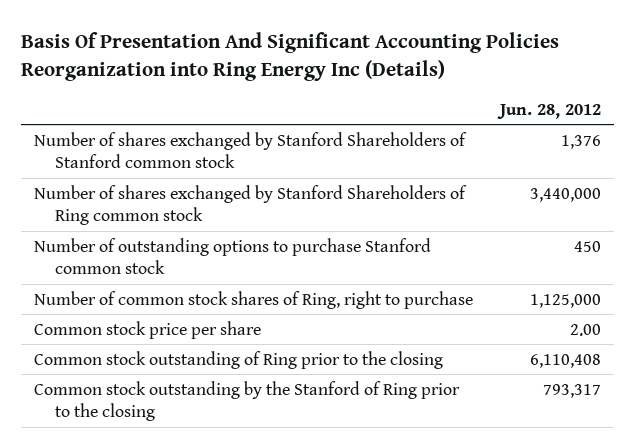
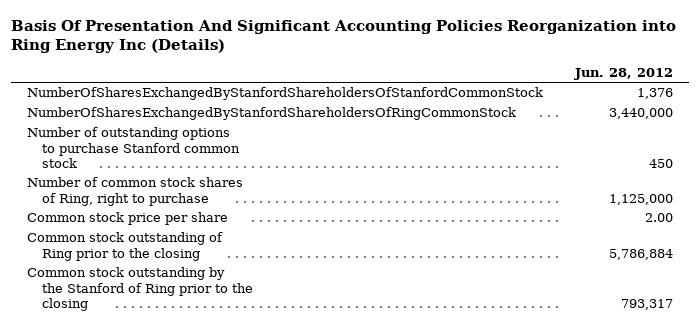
[34,131,468,169] Number of shares exchanged by Stanford Shareholders of Stanford common stock -> [26,87,543,101] NumberOfSharesExchangedByStanfordShareholdersOfStanfordCommonStock
[34,184,468,226] Number of shares exchanged by Stanford Shareholders of Ring common stock -> [26,107,516,121] NumberOfSharesExchangedByStanfordShareholdersOfRingCommonStock
[529,353,601,368] 6,110,408 -> [608,248,673,260] 5,786,884

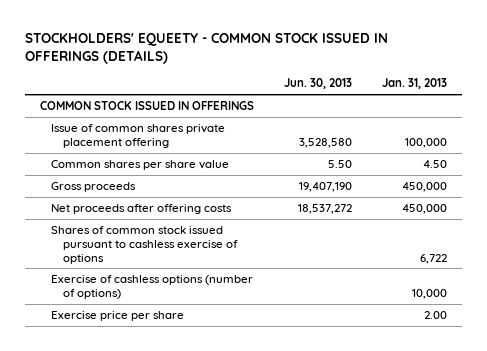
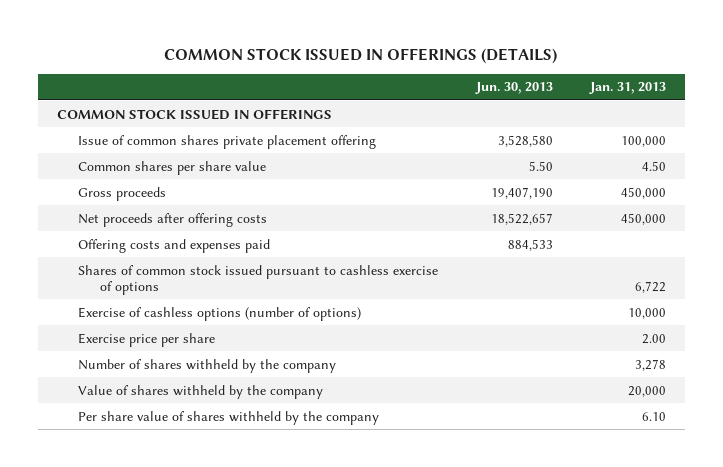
[24,32,388,64] STOCKHOLDERS' EQUEETY - COMMON STOCK ISSUED IN OFFERINGS (DETAILS) -> [164,47,558,64] COMMON STOCK ISSUED IN OFFERINGS (DETAILS)
[297,203,352,214] 18,537,272 -> [490,212,553,225] 18,522,657
none -> [78,238,271,253] Offering costs and expenses paid
none -> [78,358,337,373] Number of shares withheld by the company
none -> [78,384,324,399] Value of shares withheld by the company
none -> [78,410,380,425] Per share value of shares withheld by the company

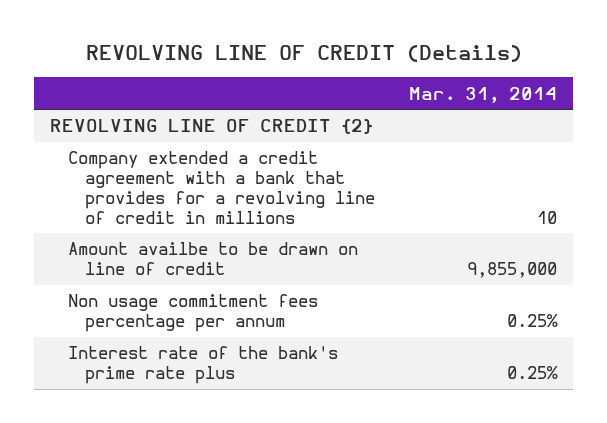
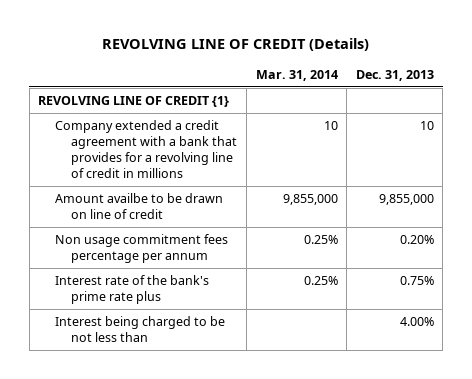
none -> [355,69,434,81] Dec. 31, 2013
[50,119,374,135] REVOLVING LINE OF CREDIT {2} -> [38,96,230,108] REVOLVING LINE OF CREDIT {1}
none -> [54,316,225,343] Interest being charged to be not less than

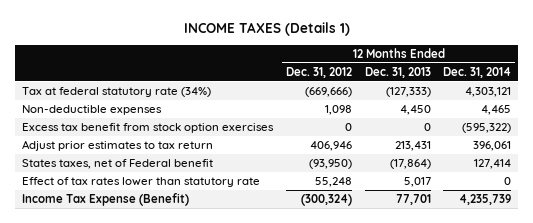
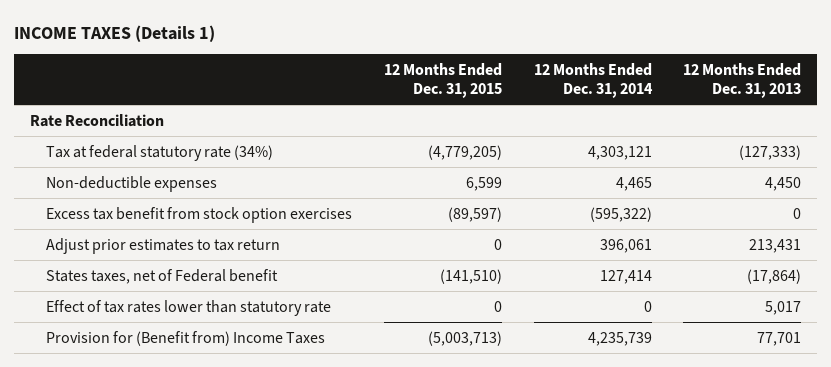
[285,66,352,78] Dec. 31, 2012 -> none
none -> [383,63,502,99] 12 Months Ended Dec. 31, 2015
none -> [29,113,164,127] Rate Reconciliation
[21,193,189,207] Income Tax Expense (Benefit) -> [46,330,326,346] Provision for (Benefit from) Income Taxes

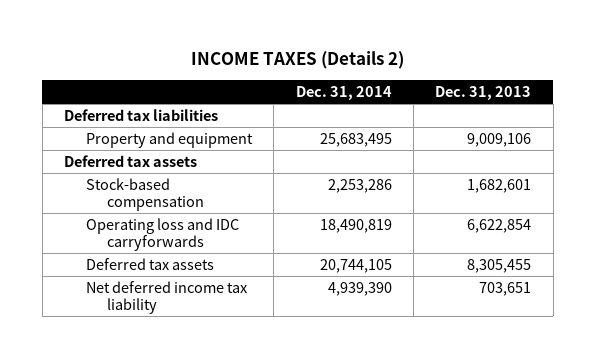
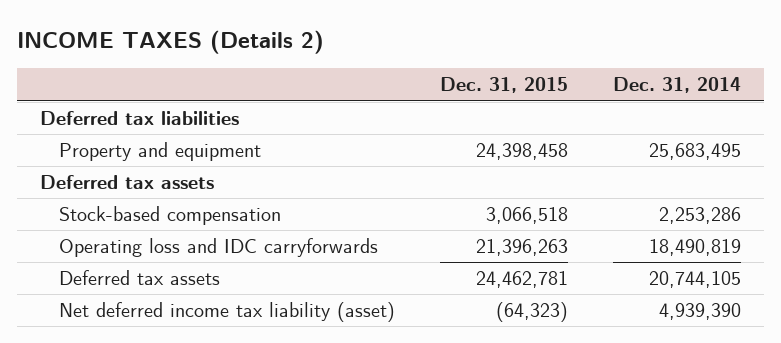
[435,86,532,101] Dec. 31, 2013 -> none
none -> [440,77,569,94] Dec. 31, 2015
[85,281,247,315] Net deferred income tax liability -> [58,302,395,323] Net deferred income tax liability (asset)

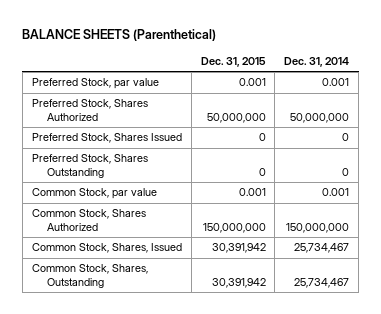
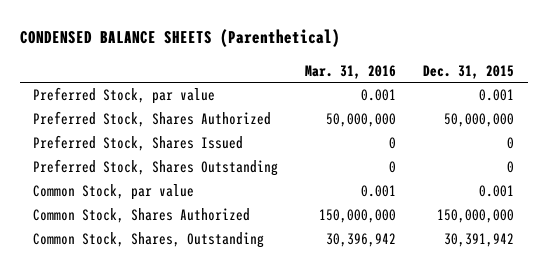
[22,29,217,42] BALANCE SHEETS (Parenthetical) -> [19,29,340,48] CONDENSED BALANCE SHEETS (Parenthetical)
[284,56,350,67] Dec. 31, 2014 -> none
none -> [305,64,397,79] Mar. 31, 2016
[31,243,182,254] Common Stock, Shares, Issued -> none

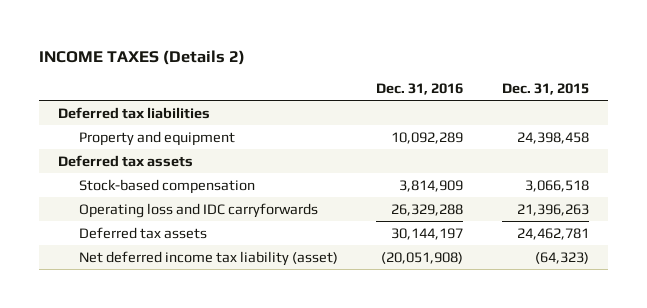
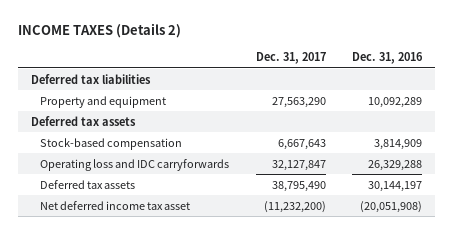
[501,82,589,95] Dec. 31, 2015 -> none
none -> [255,52,326,65] Dec. 31, 2017
[78,250,338,266] Net deferred income tax liability (asset) -> [40,200,191,210] Net deferred income tax asset

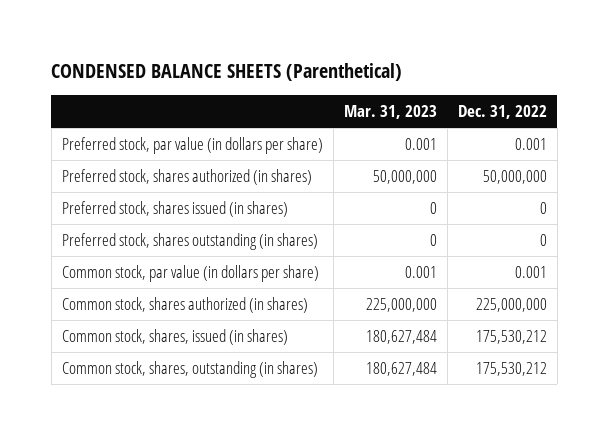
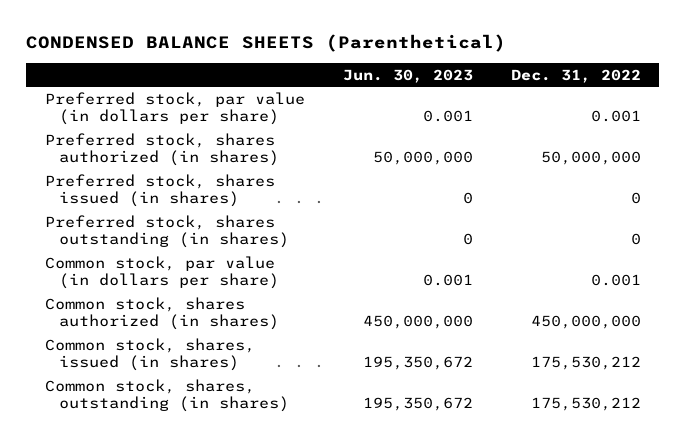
[343,105,437,120] Mar. 31, 2023 -> none
none -> [342,68,473,83] Jun. 30, 2023
[475,298,547,313] 225,000,000 -> [530,315,641,330] 450,000,000

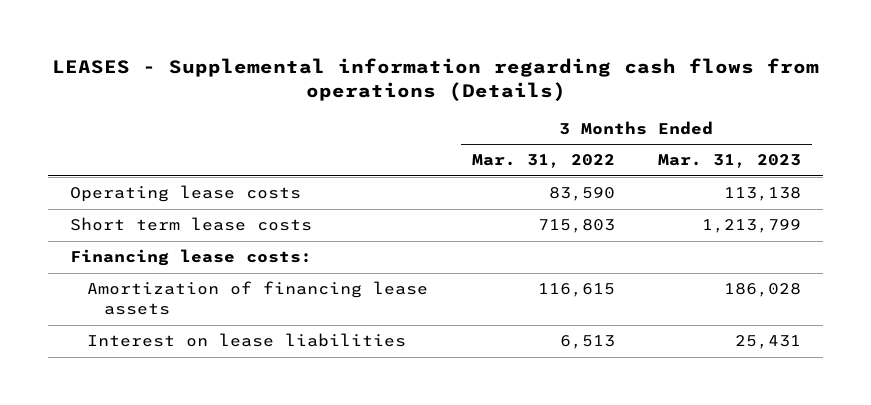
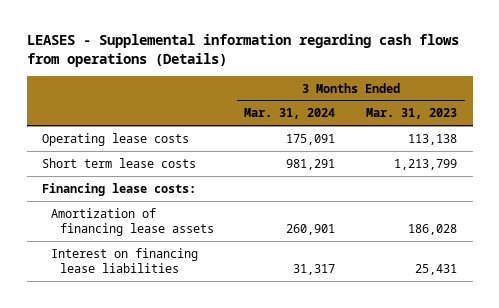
[471,154,615,169] Mar. 31, 2022 -> none
none -> [244,108,336,120] Mar. 31, 2024
[87,333,407,348] Interest on lease liabilities -> [50,247,198,274] Interest on financing lease liabilities

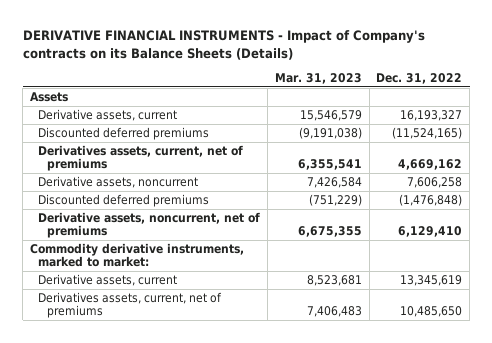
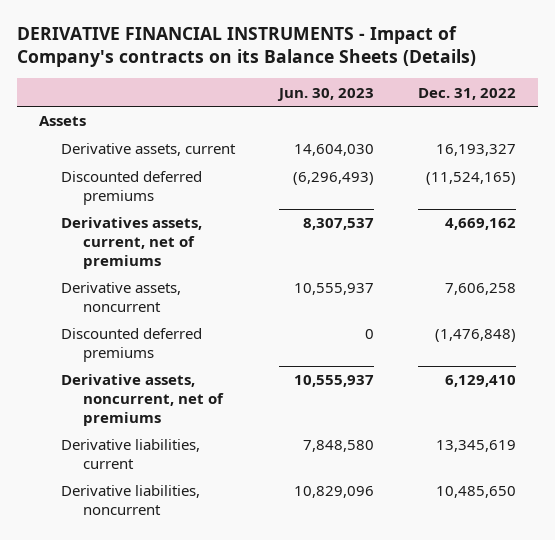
[274,72,362,84] Mar. 31, 2023 -> none
none -> [277,87,375,101] Jun. 30, 2023
[29,243,244,268] Commodity derivative instruments, marked to market: -> none
[38,274,178,287] Derivative assets, current -> [61,439,201,469] Derivative liabilities, current
[38,292,223,319] Derivatives assets, current, net of premiums -> [61,485,201,515] Derivative liabilities, noncurrent

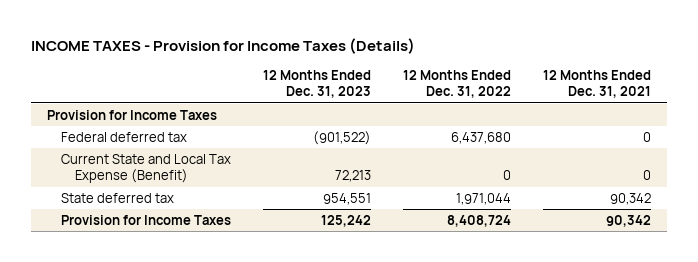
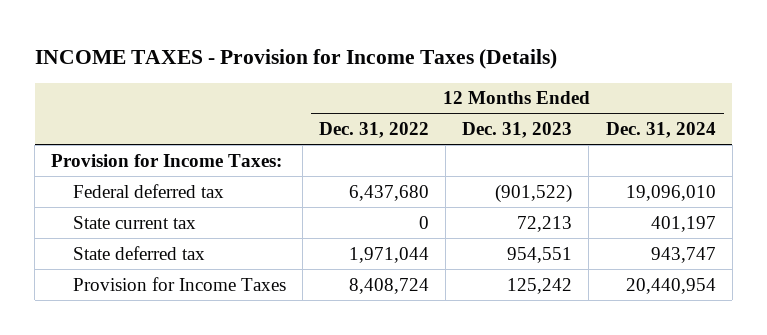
[543,69,652,99] 12 Months Ended Dec. 31, 2021 -> none
none -> [605,122,716,139] Dec. 31, 2024
[46,109,217,120] Provision for Income Taxes -> [51,153,283,167] Provision for Income Taxes:
[61,153,232,184] Current State and Local Tax Expense (Benefit) -> [73,215,197,229] State current tax

